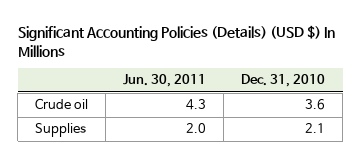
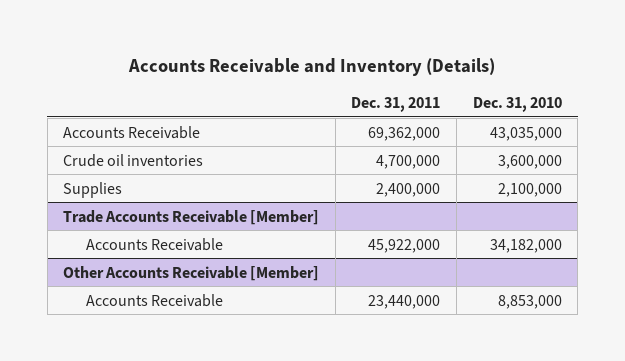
[17,24,335,57] Significant Accounting Policies (Details) (USD $) In Millions -> [128,58,496,77] Accounts Receivable and Inventory (Details)
[123,74,207,88] Jun. 30, 2011 -> none
none -> [351,97,441,113] Dec. 31, 2011
none -> [63,125,201,139] Accounts Receivable
[35,98,89,110] Crude oil -> [63,153,204,167] Crude oil inventories
[305,99,326,111] 3.6 -> [497,154,562,169] 3,600,000
[305,123,326,134] 2.1 -> [497,182,562,197] 2,100,000
none -> [63,209,320,225] Trade Accounts Receivable [Member]
none -> [86,237,224,251] Accounts Receivable
none -> [63,265,320,281] Other Accounts Receivable [Member]
none -> [86,293,224,307] Accounts Receivable

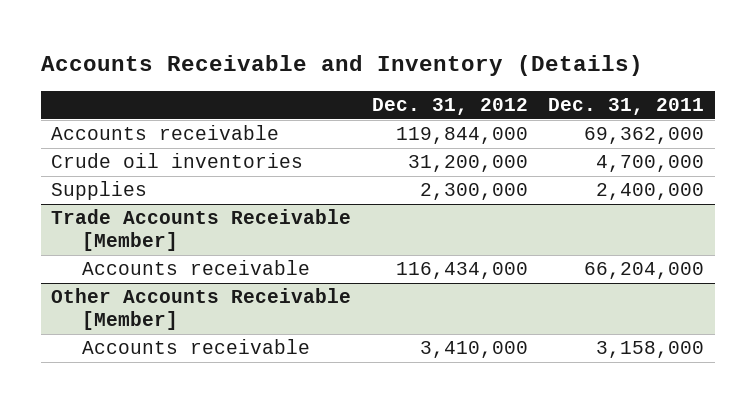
[472,97,562,113] Dec. 31, 2010 -> none
none -> [371,98,528,116] Dec. 31, 2012
[63,125,201,139] Accounts Receivable -> [51,125,280,141] Accounts receivable
[86,237,224,251] Accounts Receivable -> [81,260,310,276] Accounts receivable
[368,238,441,253] 45,922,000 -> [584,262,705,280] 66,204,000
[86,293,224,307] Accounts Receivable -> [81,339,310,355] Accounts receivable
[368,294,441,309] 23,440,000 -> [596,341,705,359] 3,158,000

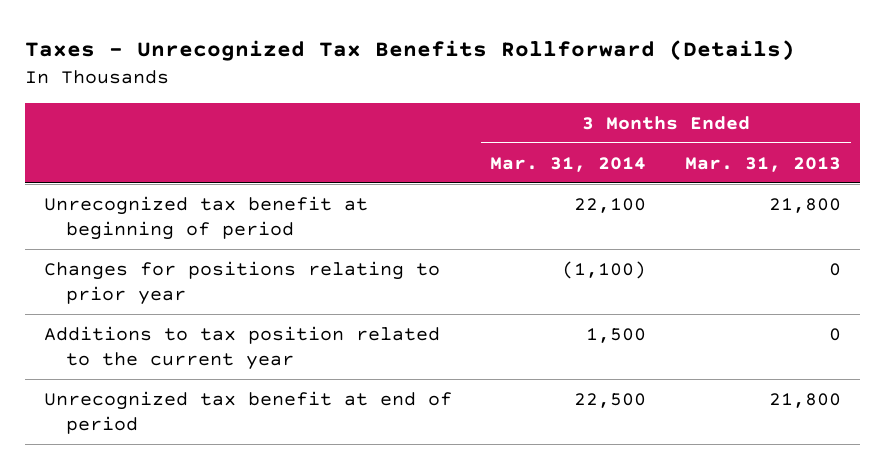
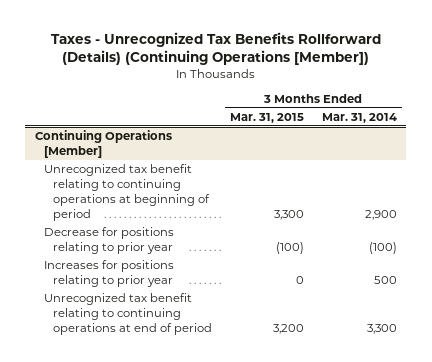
[24,39,795,61] Taxes - Unrecognized Tax Benefits Rollforward (Details) -> [50,31,381,65] Taxes - Unrecognized Tax Benefits Rollforward (Details) (Continuing Operations [Member])
[684,156,841,172] Mar. 31, 2013 -> none
none -> [229,112,304,123] Mar. 31, 2015
none -> [34,130,172,159] Continuing Operations [Member]
[43,195,368,241] Unrecognized tax benefit at beginning of period -> [43,164,210,222] Unrecognized tax benefit relating to continuing operations at beginning of period
[574,197,647,213] 22,100 -> [365,210,398,221] 2,900
[43,260,440,306] Changes for positions relating to prior year -> [43,227,174,255] Decrease for positions relating to prior year
[562,260,647,279] (1,100) -> [369,242,398,255] (100)
[43,325,440,371] Additions to tax position related to the current year -> [43,260,174,288] Increases for positions relating to prior year
[586,327,647,343] 1,500 -> [374,276,398,285] 500
[43,390,452,435] Unrecognized tax benefit at end of period -> [43,293,212,336] Unrecognized tax benefit relating to continuing operations at end of period
[574,392,647,408] 22,500 -> [367,324,398,335] 3,300

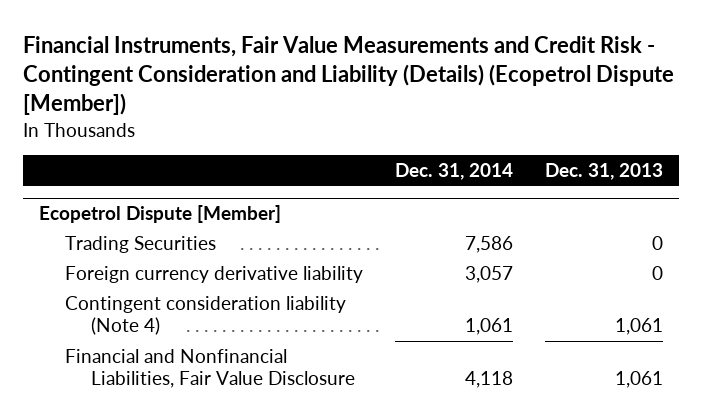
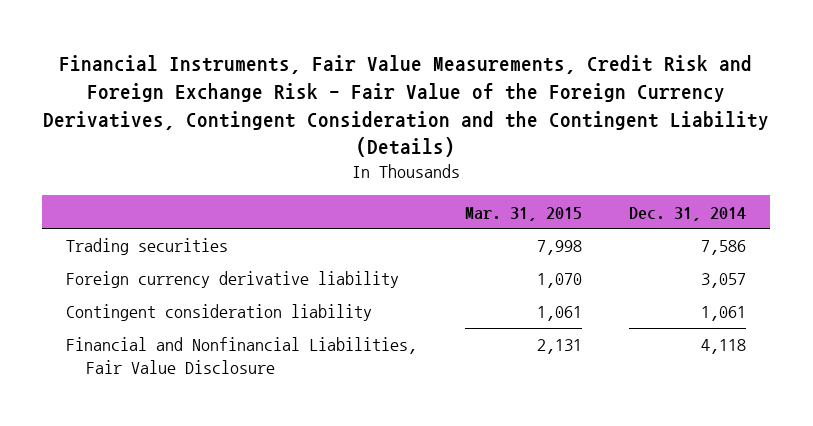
[23,35,675,116] Financial Instruments, Fair Value Measurements and Credit Risk - Contingent Consideration and Liability (Details) (Ecopetrol Dispute [Member]) -> [43,55,770,158] Financial Instruments, Fair Value Measurements, Credit Risk and Foreign Exchange Risk - Fair Value of the Foreign Currency Derivatives, Contingent Consideration and the Contingent Liability (Details)
[545,163,664,181] Dec. 31, 2013 -> none
none -> [464,206,582,221] Mar. 31, 2015
[39,205,282,224] Ecopetrol Dispute [Member] -> none
[65,235,217,253] Trading Securities -> [66,238,229,256] Trading securities
[65,295,347,336] Contingent consideration liability (Note 4) -> [66,304,373,322] Contingent consideration liability

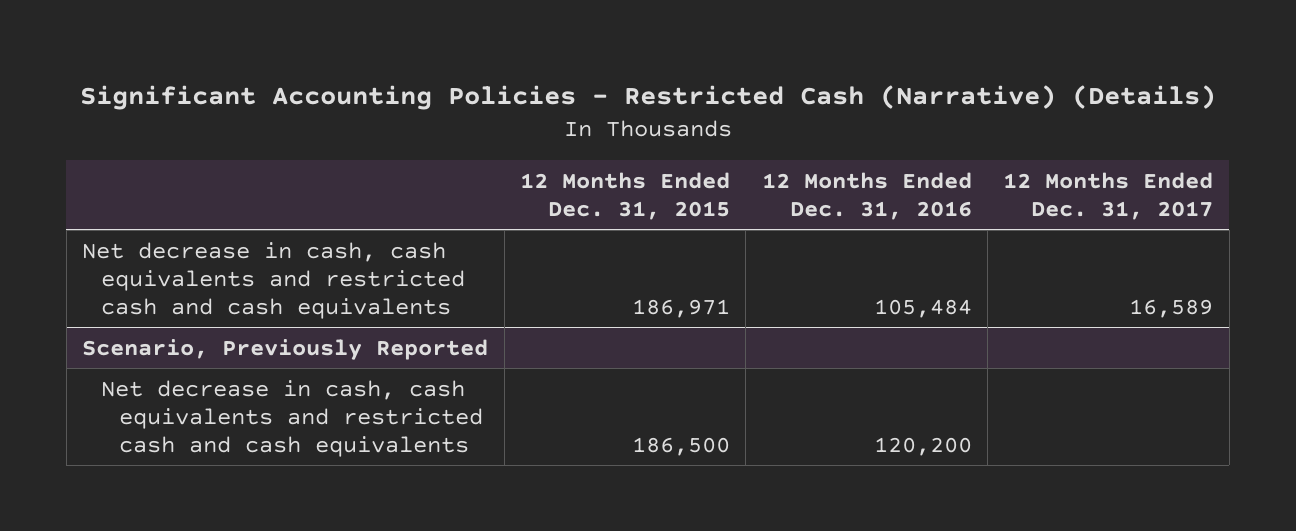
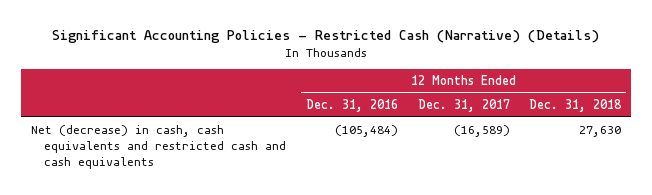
[519,171,730,220] 12 Months Ended Dec. 31, 2015 -> none
none -> [529,99,623,113] Dec. 31, 2018
[82,338,489,360] Scenario, Previously Reported -> none
[100,379,484,457] Net decrease in cash, cash equivalents and restricted cash and cash equivalents -> none
[82,241,465,319] Net decrease in cash, cash equivalents and restricted cash and cash equivalents -> [30,125,286,170] Net (decrease) in cash, cash equivalents and restricted cash and cash equivalents
[873,298,972,318] 105,484 -> [334,125,398,138] (105,484)
[1129,298,1214,318] 16,589 -> [453,125,510,138] (16,589)

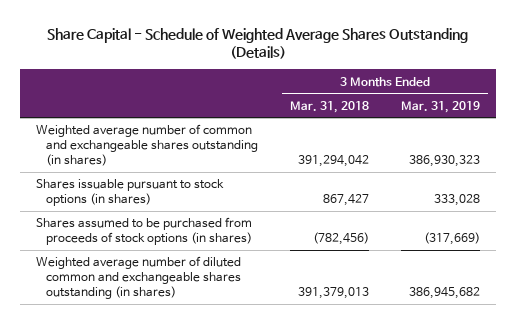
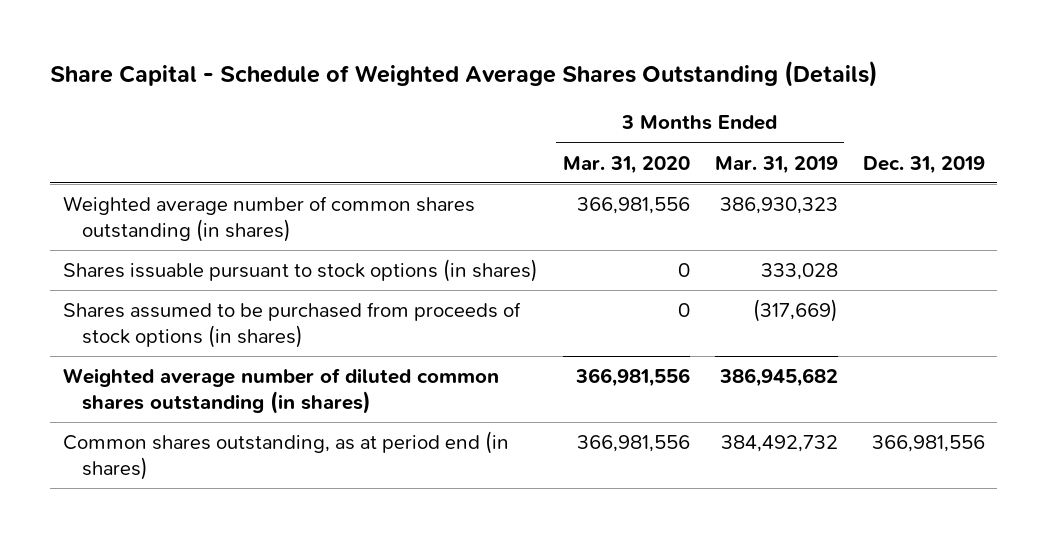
[290,100,370,113] Mar. 31, 2018 -> none
none -> [562,155,690,174] Mar. 31, 2020
none -> [862,155,985,174] Dec. 31, 2019
[35,124,259,167] Weighted average number of common and exchangeable shares outstanding (in shares) -> [62,195,475,242] Weighted average number of common shares outstanding (in shares)
[35,256,242,300] Weighted average number of diluted common and exchangeable shares outstanding (in shares) -> [62,367,499,414] Weighted average number of diluted common shares outstanding (in shares)
none -> [62,430,509,480] Common shares outstanding, as at period end (in shares)

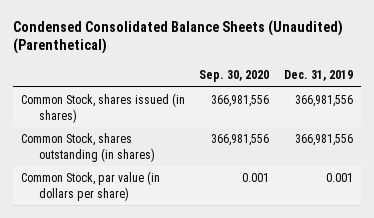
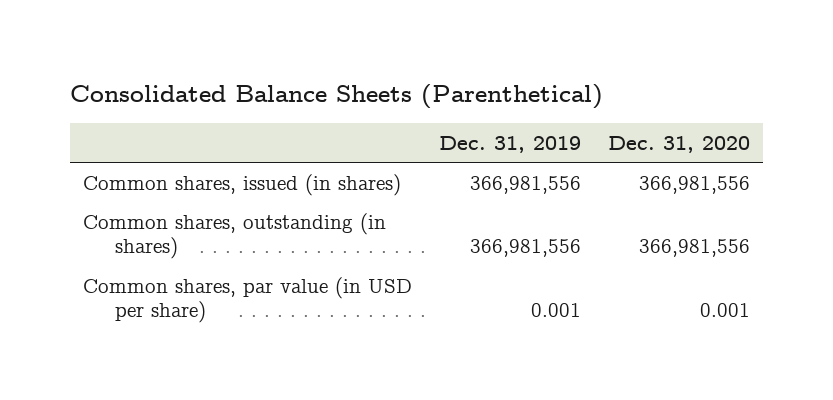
[13,19,344,55] Condensed Consolidated Balance Sheets (Unaudited) (Parenthetical) -> [70,84,604,110] Consolidated Balance Sheets (Parenthetical)
[199,69,270,82] Sep. 30, 2020 -> none
none -> [607,135,750,153] Dec. 31, 2020
[20,93,185,123] Common Stock, shares issued (in shares) -> [83,173,402,196] Common shares, issued (in shares)
[20,133,156,162] Common Stock, shares outstanding (in shares) -> [83,212,387,260] Common shares, outstanding (in shares)
[20,171,160,201] Common Stock, par value (in dollars per share) -> [83,276,413,324] Common shares, par value (in USD per share)

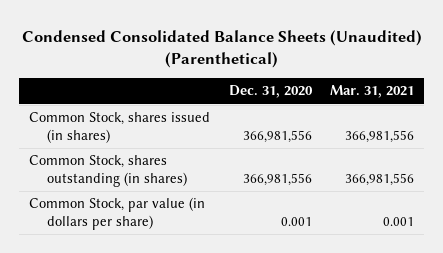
[70,84,604,110] Consolidated Balance Sheets (Parenthetical) -> [21,29,422,68] Condensed Consolidated Balance Sheets (Unaudited) (Parenthetical)
[438,135,581,153] Dec. 31, 2019 -> none
none -> [330,85,415,99] Mar. 31, 2021
[83,173,402,196] Common shares, issued (in shares) -> [28,112,210,143] Common Stock, shares issued (in shares)
[83,212,387,260] Common shares, outstanding (in shares) -> [28,155,188,187] Common Stock, shares outstanding (in shares)
[83,276,413,324] Common shares, par value (in USD per share) -> [28,197,205,230] Common Stock, par value (in dollars per share)

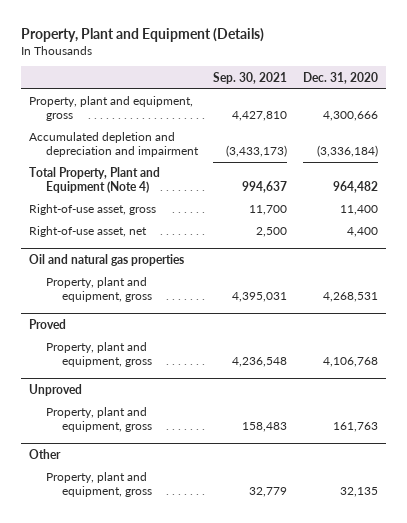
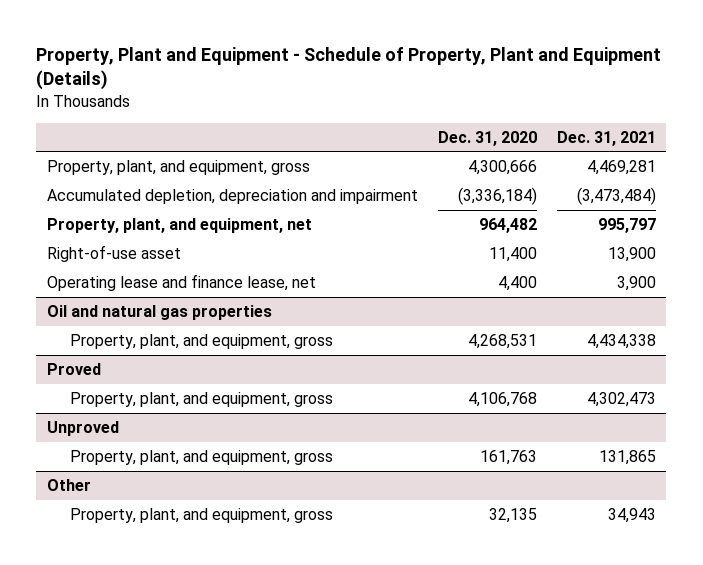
[20,27,264,42] Property, Plant and Equipment (Details) -> [36,46,662,91] Property, Plant and Equipment - Schedule of Property, Plant and Equipment (Details)
[213,71,288,84] Sep. 30, 2021 -> none
none -> [557,130,657,146] Dec. 31, 2021
[28,96,193,121] Property, plant and equipment, gross -> [46,159,310,175] Property, plant, and equipment, gross
[28,132,199,157] Accumulated depletion and depreciation and impairment -> [46,188,418,204] Accumulated depletion, depreciation and impairment
[28,167,160,193] Total Property, Plant and Equipment (Note 4) -> [46,217,312,233] Property, plant, and equipment, net
[28,204,156,216] Right-of-use asset, gross -> [46,244,181,262] Right-of-use asset
[28,226,147,238] Right-of-use asset, net -> [46,273,316,291] Operating lease and finance lease, net
[45,277,153,302] Property, plant and equipment, gross -> [70,333,334,349] Property, plant, and equipment, gross
[45,342,153,367] Property, plant and equipment, gross -> [70,391,334,407] Property, plant, and equipment, gross
[45,407,153,432] Property, plant and equipment, gross -> [70,449,334,465] Property, plant, and equipment, gross
[45,472,153,497] Property, plant and equipment, gross -> [70,507,334,523] Property, plant, and equipment, gross

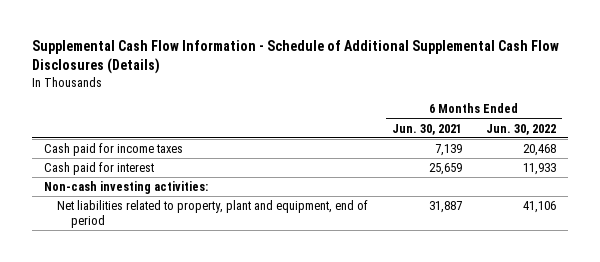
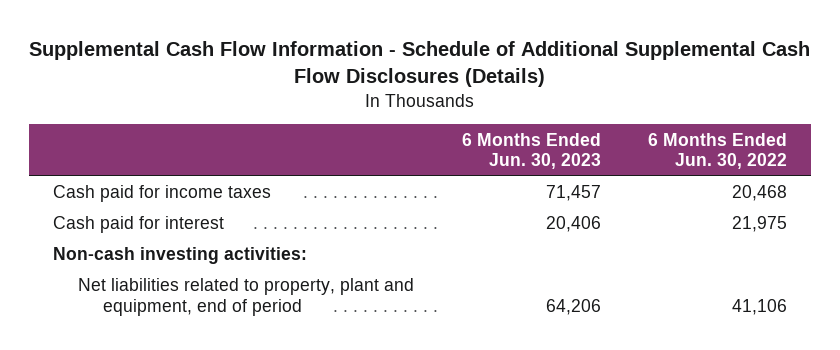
[392,123,463,135] Jun. 30, 2021 -> none
none -> [461,132,601,170] 6 Months Ended Jun. 30, 2023
[523,162,557,175] 11,933 -> [732,216,788,233] 21,975

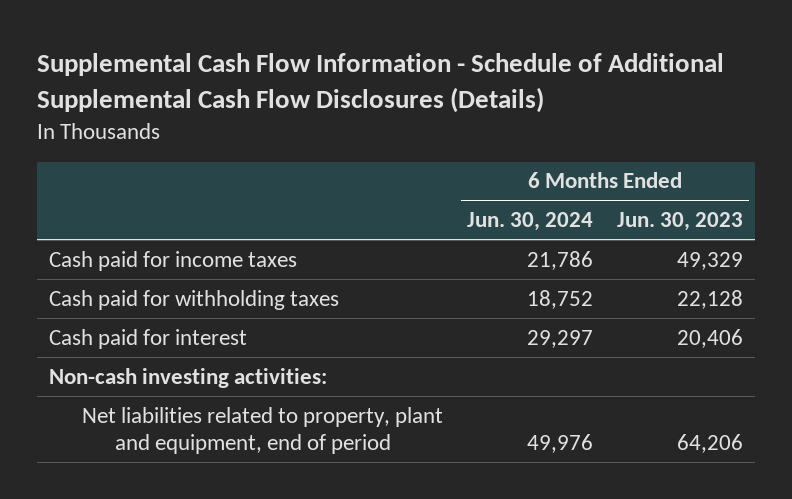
[648,132,788,170] 6 Months Ended Jun. 30, 2022 -> none
none -> [466,212,593,232] Jun. 30, 2024
[545,185,601,202] 71,457 -> [676,251,743,270] 49,329
none -> [48,289,339,310] Cash paid for withholding taxes

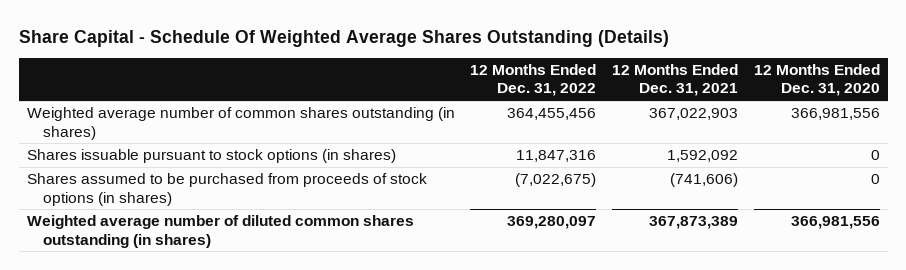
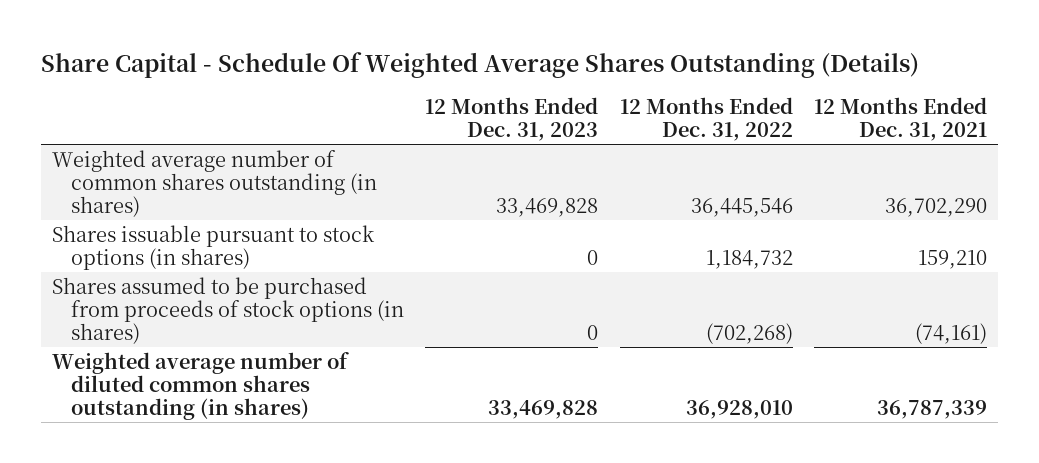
[753,64,880,97] 12 Months Ended Dec. 31, 2020 -> none
none -> [425,96,599,141] 12 Months Ended Dec. 31, 2023
[507,108,597,121] 364,455,456 -> [690,198,793,218] 36,445,546
[649,108,739,121] 367,022,903 -> [885,198,988,218] 36,702,290
[516,150,597,163] 11,847,316 -> [705,249,793,269] 1,184,732
[667,150,739,163] 1,592,092 -> [918,249,988,269] 159,210
[515,173,597,188] (7,022,675) -> [705,323,793,345] (702,268)
[670,173,739,188] (741,606) -> [915,323,988,345] (74,161)
[507,216,597,230] 369,280,097 -> [685,400,793,420] 36,928,010
[649,216,739,230] 367,873,389 -> [877,400,988,420] 36,787,339

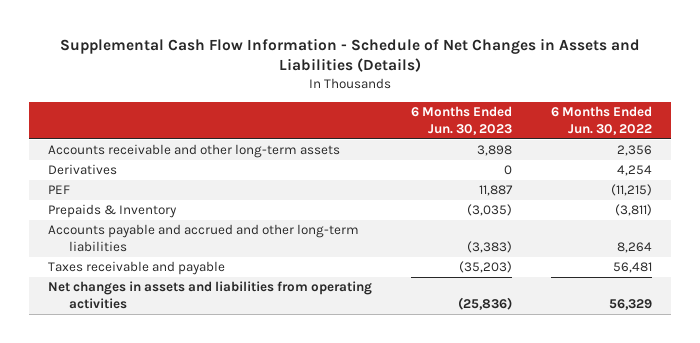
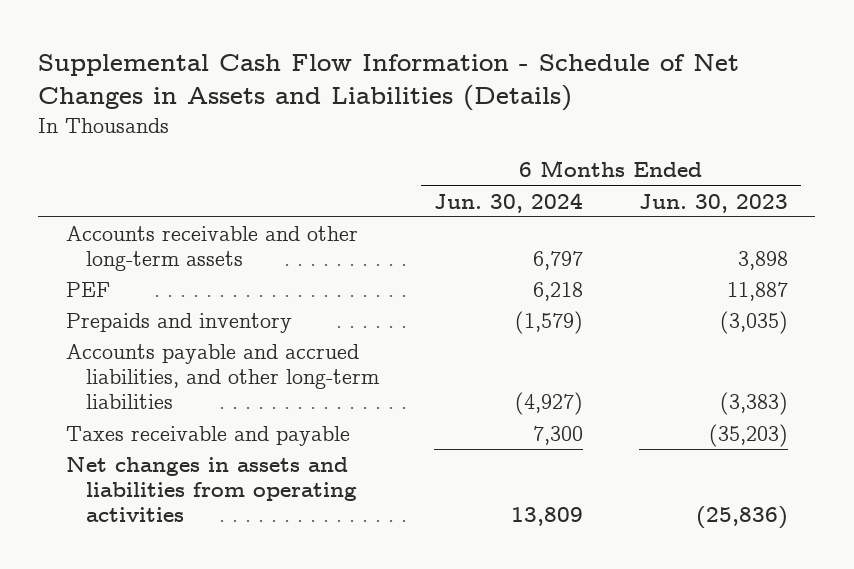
[550,106,652,135] 6 Months Ended Jun. 30, 2022 -> none
none -> [434,192,584,213] Jun. 30, 2024
[48,164,118,176] Derivatives -> none
[48,204,178,219] Prepaids & Inventory -> [66,312,293,333] Prepaids and inventory
[48,224,360,253] Accounts payable and accrued and other long-term liabilities -> [66,343,381,410] Accounts payable and accrued liabilities, and other long-term liabilities

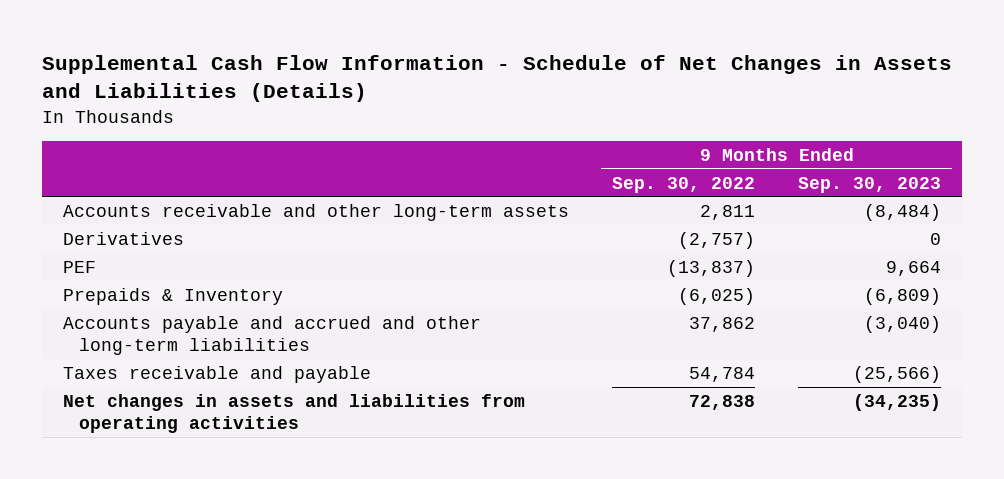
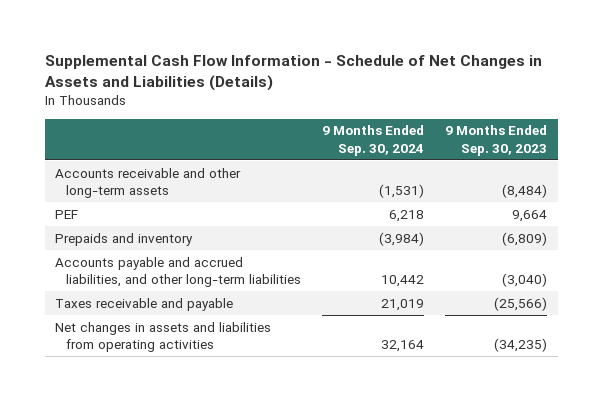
[612,176,756,193] Sep. 30, 2022 -> none
none -> [322,125,425,156] 9 Months Ended Sep. 30, 2024
[63,231,185,245] Derivatives -> none
[63,287,284,305] Prepaids & Inventory -> [55,232,194,246] Prepaids and inventory
[63,315,482,356] Accounts payable and accrued and other long-term liabilities -> [55,256,301,287] Accounts payable and accrued liabilities, and other long-term liabilities

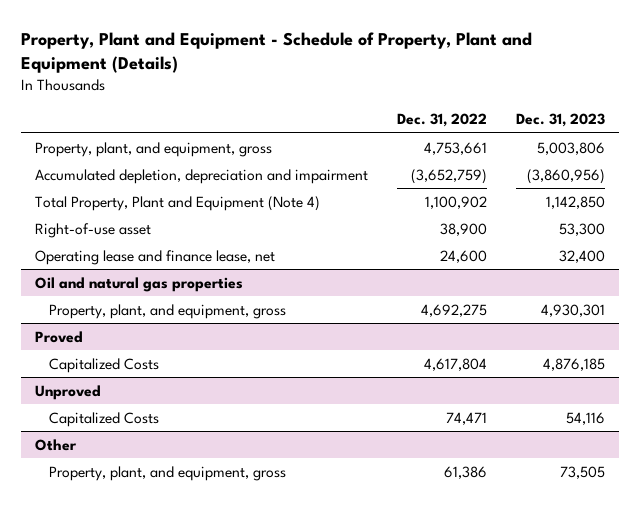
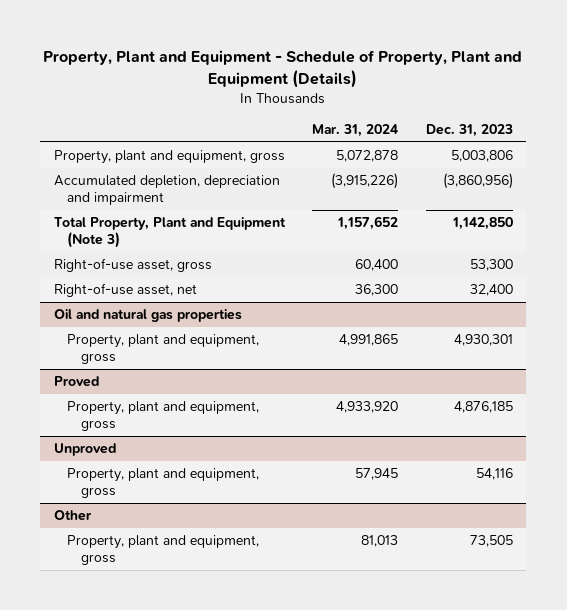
[397,113,488,128] Dec. 31, 2022 -> none
none -> [312,124,399,138] Mar. 31, 2024
[35,141,273,157] Property, plant, and equipment, gross -> [54,150,286,165] Property, plant and equipment, gross
[35,195,321,211] Total Property, Plant and Equipment (Note 4) -> [54,217,287,248] Total Property, Plant and Equipment (Note 3)
[35,222,152,238] Right-of-use asset -> [54,258,213,273] Right-of-use asset, gross
[35,249,276,265] Operating lease and finance lease, net -> [54,283,198,298] Right-of-use asset, net
[48,303,286,319] Property, plant, and equipment, gross -> [67,334,260,364] Property, plant and equipment, gross
[48,357,159,373] Capitalized Costs -> [67,401,260,431] Property, plant and equipment, gross
[48,411,159,427] Capitalized Costs -> [67,468,260,498] Property, plant and equipment, gross
[48,465,286,481] Property, plant, and equipment, gross -> [67,535,260,565] Property, plant and equipment, gross

